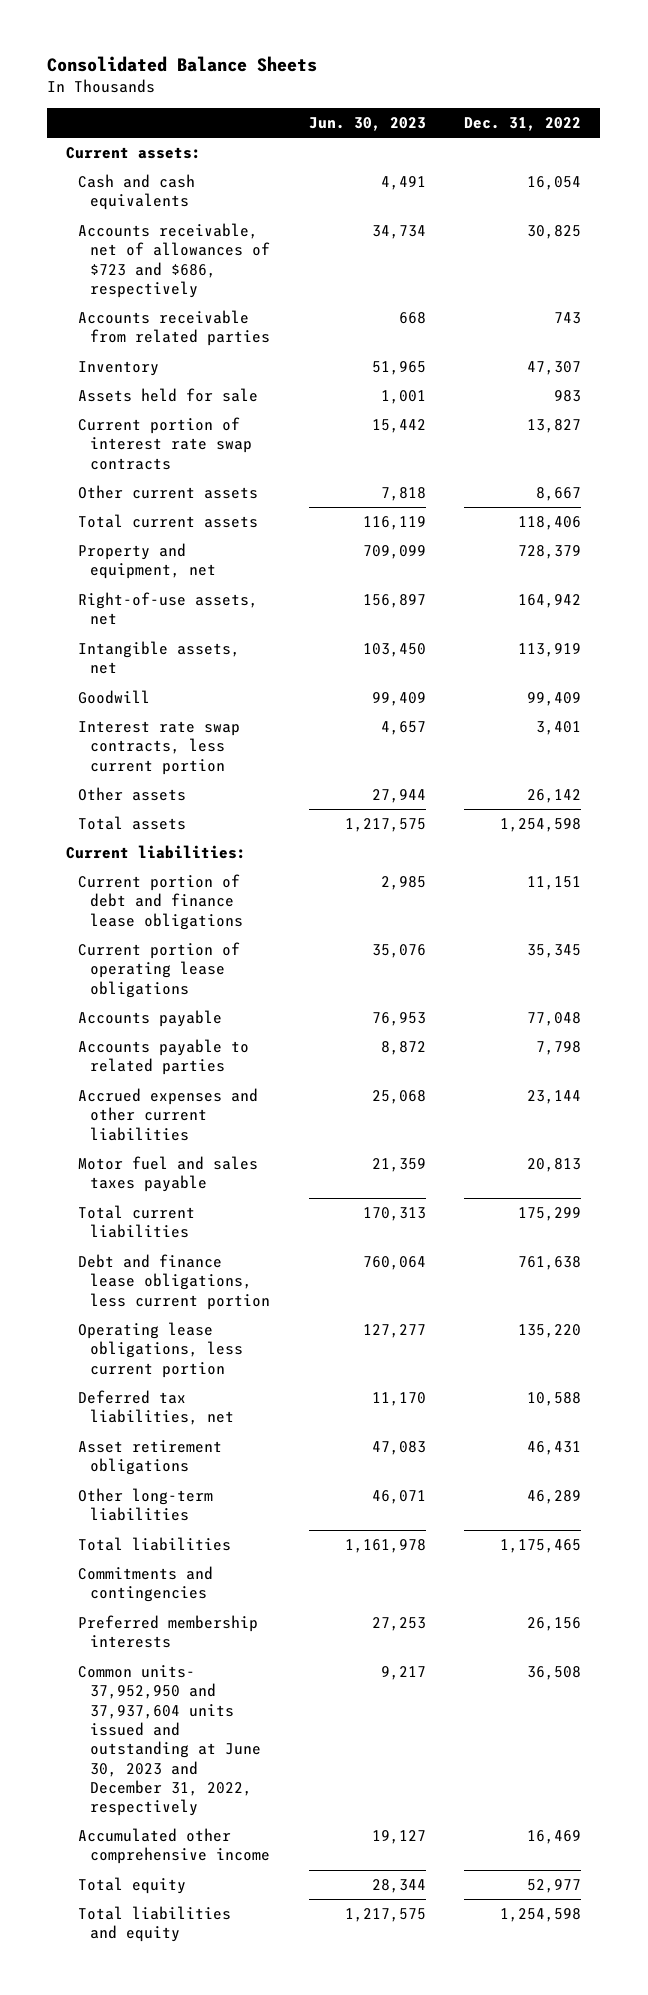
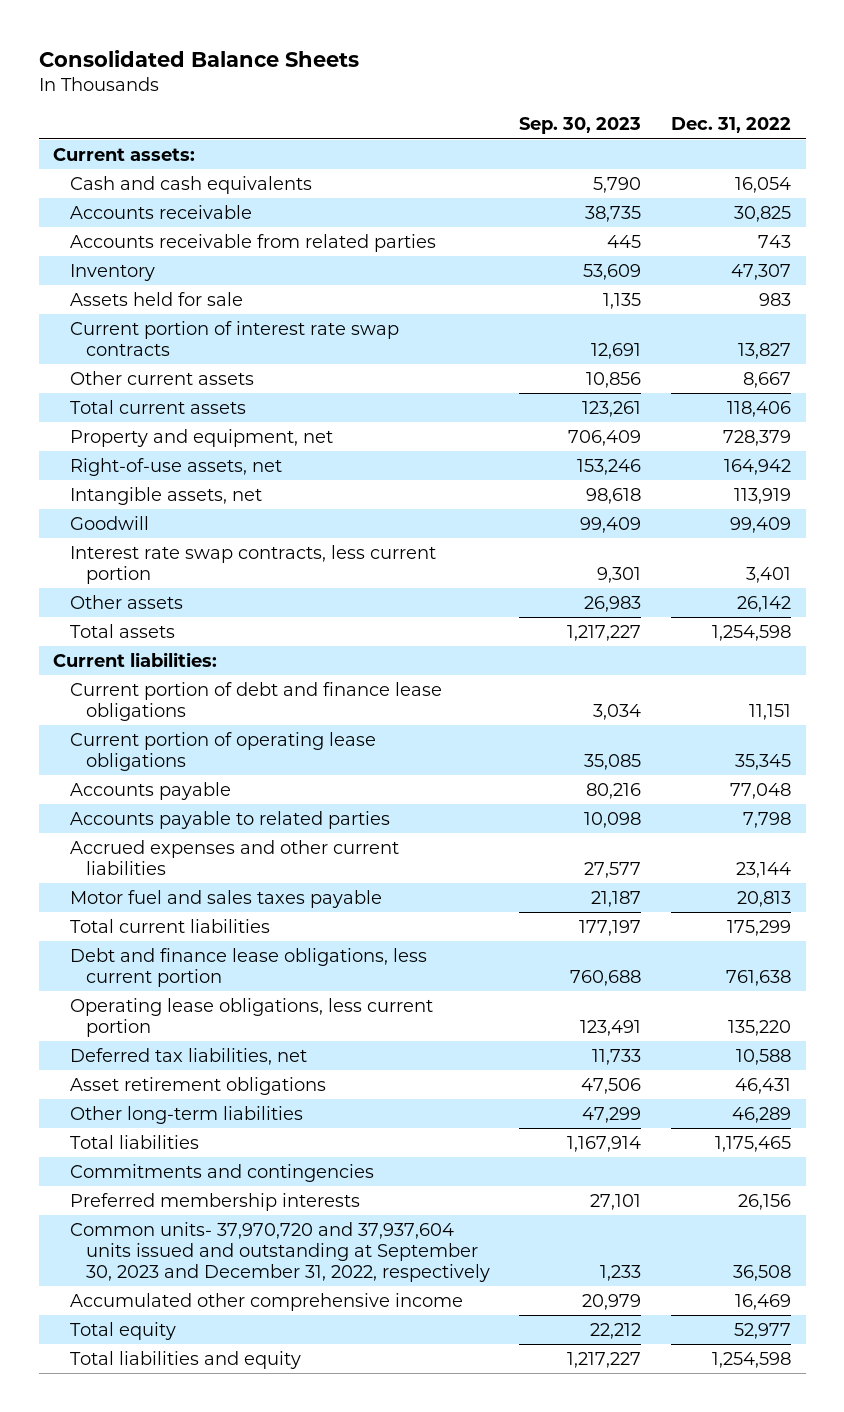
[308,116,426,131] Jun. 30, 2023 -> none
none -> [519,117,642,135] Sep. 30, 2023
[78,223,271,298] Accounts receivable, net of allowances of $723 and $686, respectively -> [69,204,252,219] Accounts receivable
[78,1665,262,1817] Common units- 37,952,950 and 37,937,604 units issued and outstanding at June 30, 2023 and December 31, 2022, respectively -> [69,1221,490,1282] Common units- 37,970,720 and 37,937,604 units issued and outstanding at September 30, 2023 and December 31, 2022, respectively

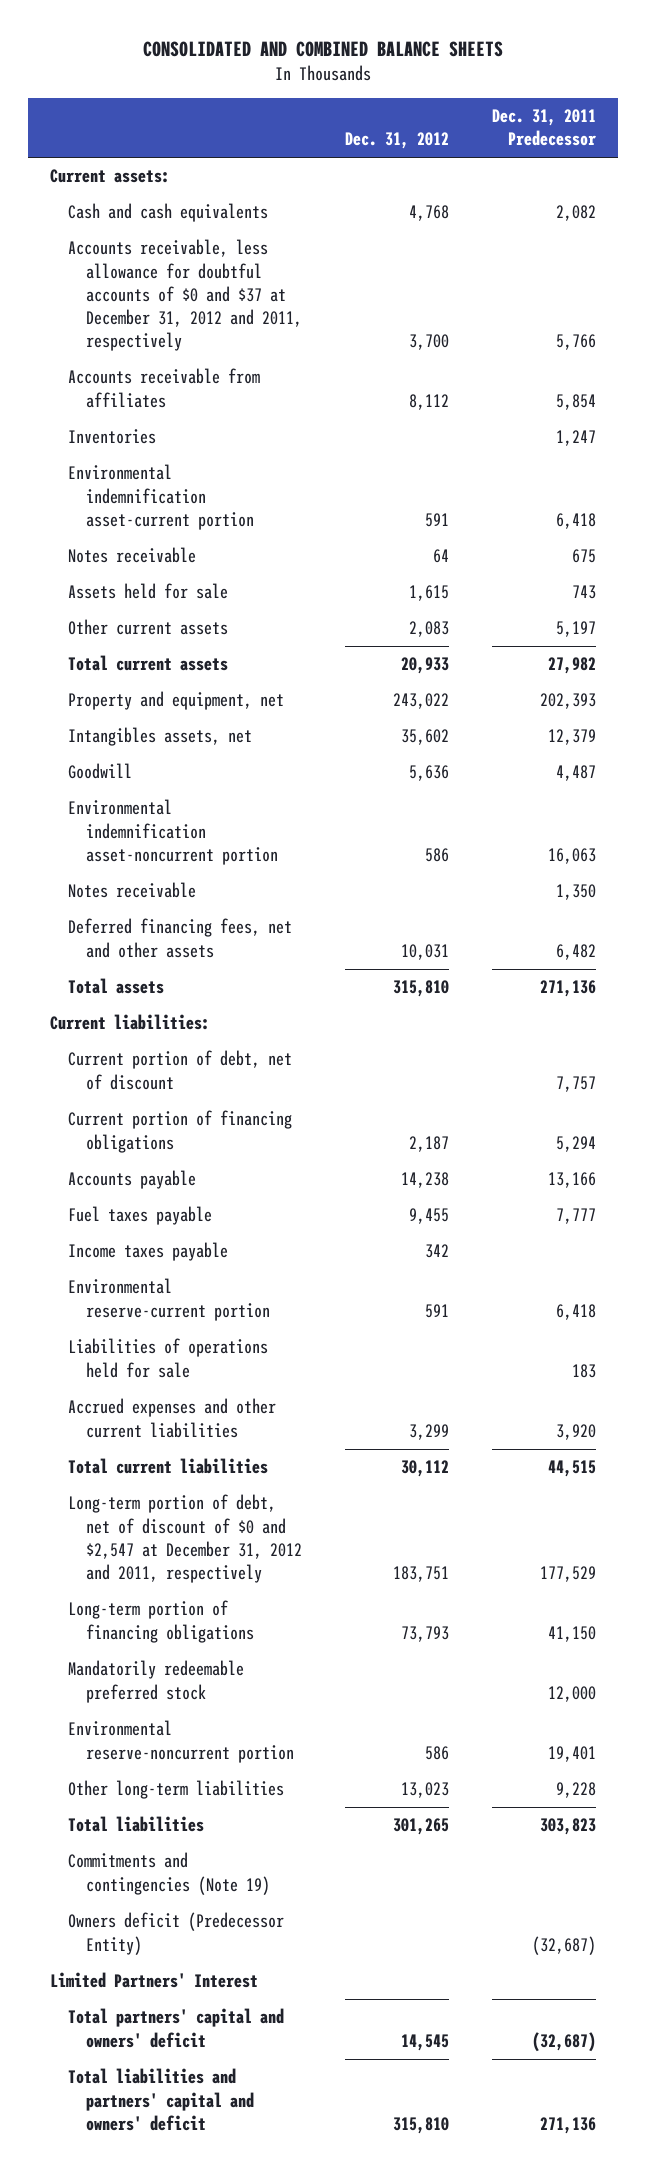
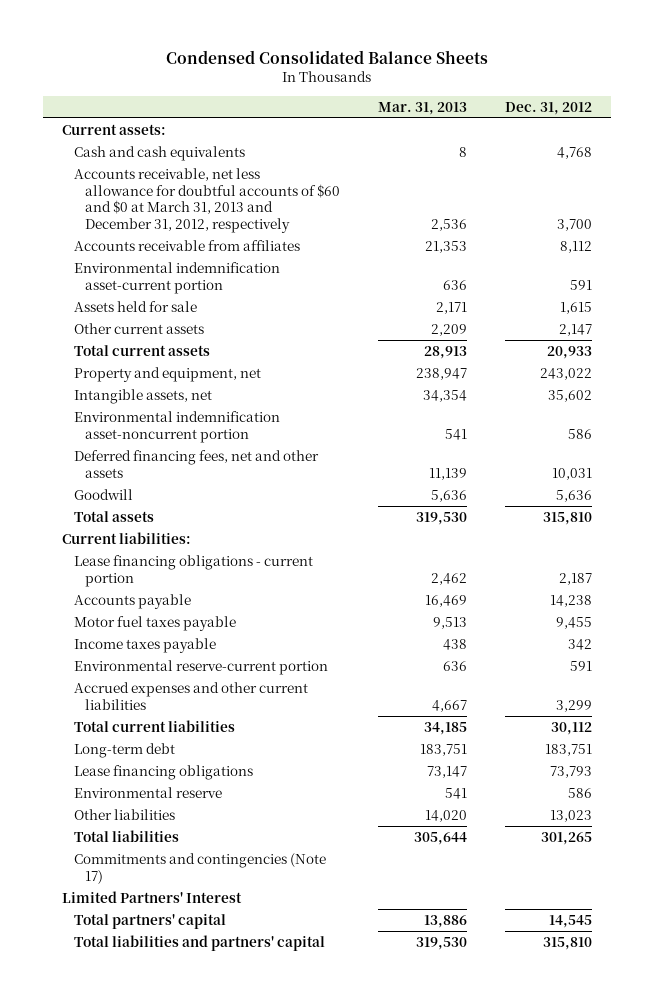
[143,40,504,57] CONSOLIDATED AND COMBINED BALANCE SHEETS -> [165,49,488,64] Condensed Consolidated Balance Sheets
[492,109,597,147] Dec. 31, 2011 Predecessor -> none
none -> [378,101,468,115] Mar. 31, 2013
[67,239,302,352] Accounts receivable, less allowance for doubtful accounts of $0 and $37 at December 31, 2012 and 2011, respectively -> [73,168,341,233] Accounts receivable, net less allowance for doubtful accounts of $60 and $0 at March 31, 2013 and December 31, 2012, respectively
[67,429,156,445] Inventories -> none
[67,547,196,564] Notes receivable -> none
[409,621,450,638] 2,083 -> [559,324,593,337] 2,147
[67,727,252,747] Intangibles assets, net -> [73,389,212,405] Intangible assets, net
[67,882,196,899] Notes receivable -> none
[67,763,132,780] Goodwill -> [73,489,133,501] Goodwill
[67,1050,292,1090] Current portion of debt, net of discount -> none
[67,1110,292,1153] Current portion of financing obligations -> [73,555,313,587] Lease financing obligations - current portion
[67,1206,212,1226] Fuel taxes payable -> [73,616,236,632] Motor fuel taxes payable
[67,1338,268,1378] Liabilities of operations held for sale -> none
[67,1660,244,1703] Mandatorily redeemable preferred stock -> none
[67,1494,302,1584] Long-term portion of debt, net of discount of $0 and $2,547 at December 31, 2012 and 2011, respectively -> [73,743,175,759] Long-term debt
[67,1600,254,1643] Long-term portion of financing obligations -> [73,765,253,781] Lease financing obligations
[67,1720,294,1763] Environmental reserve-noncurrent portion -> [73,787,222,799] Environmental reserve
[67,1780,284,1800] Other long-term liabilities -> [73,809,175,821] Other liabilities
[67,1912,284,1955] Owners deficit (Predecessor Entity) -> none
[67,1852,270,1895] Commitments and contingencies (Note 19) -> [73,853,326,884] Commitments and contingencies (Note 17)
[67,2008,284,2048] Total partners' capital and owners' deficit -> [73,914,226,930] Total partners' capital
[67,2068,254,2131] Total liabilities and partners' capital and owners' deficit -> [73,935,325,952] Total liabilities and partners' capital

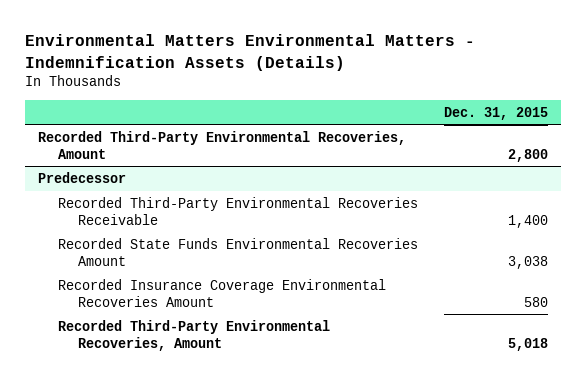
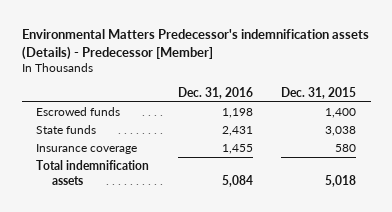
[25,34,476,71] Environmental Matters Environmental Matters - Indemnification Assets (Details) -> [21,29,369,60] Environmental Matters Predecessor's indemnification assets (Details) - Predecessor [Member]
none -> [177,86,253,99] Dec. 31, 2016
[38,130,407,159] Recorded Third-Party Environmental Recoveries, Amount -> none
[38,171,127,183] Predecessor -> none
[57,196,418,225] Recorded Third-Party Environmental Recoveries Receivable -> [35,107,120,117] Escrowed funds
[57,237,418,266] Recorded State Funds Environmental Recoveries Amount -> [35,125,96,135] State funds
[57,278,386,307] Recorded Insurance Coverage Environmental Recoveries Amount -> [35,144,137,155] Insurance coverage
[57,319,330,351] Recorded Third-Party Environmental Recoveries, Amount -> [35,160,149,185] Total indemnification assets

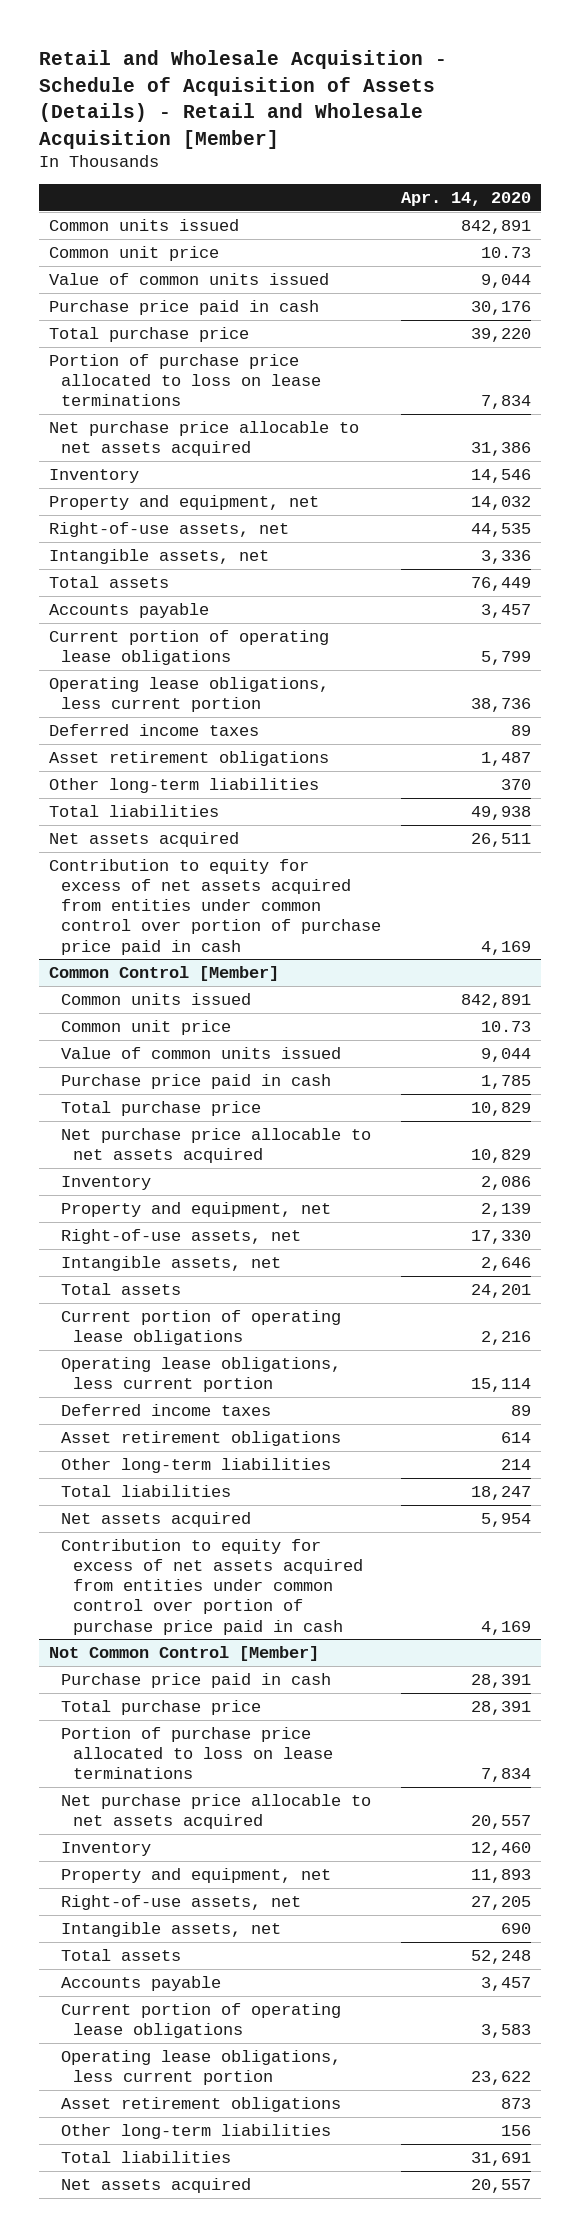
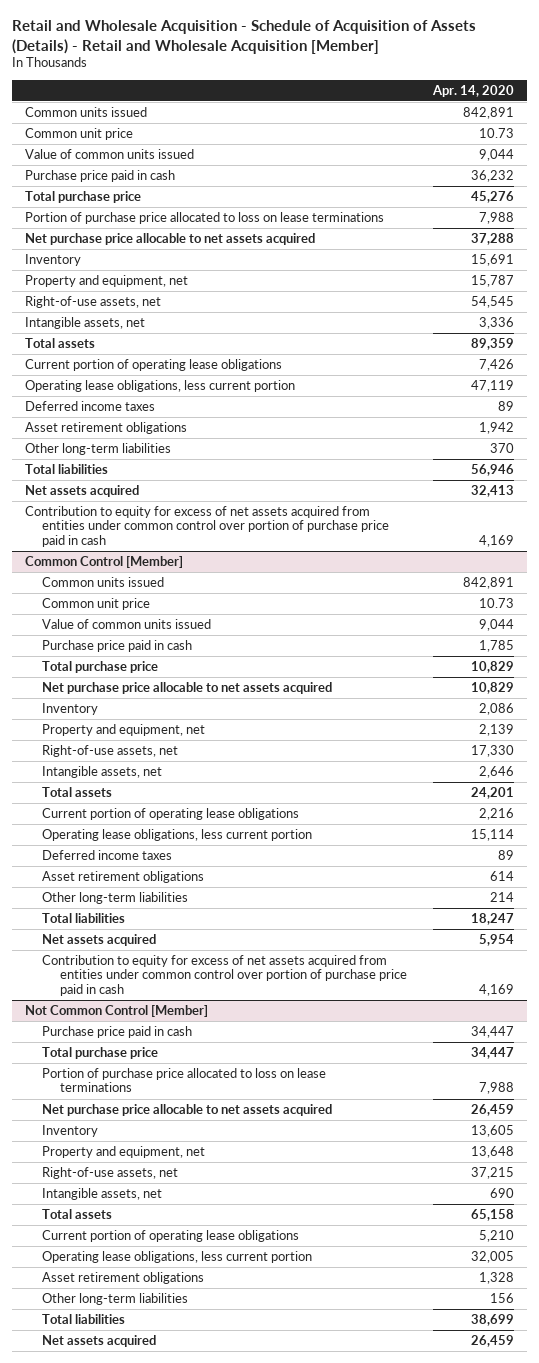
[470,300,531,315] 30,176 -> [471,170,515,183] 36,232
[470,327,531,342] 39,220 -> [471,191,515,204] 45,276
[480,395,531,410] 7,834 -> [479,212,515,225] 7,988
[470,442,531,457] 31,386 -> [471,233,515,246] 37,288
[470,468,531,483] 14,546 -> [471,254,515,267] 15,691
[470,495,531,510] 14,032 -> [471,275,515,288] 15,787
[470,522,531,537] 44,535 -> [471,296,515,309] 54,545
[48,602,209,618] Accounts payable -> none
[470,576,531,591] 76,449 -> [471,338,515,351] 89,359
[480,651,531,666] 5,799 -> [479,359,515,372] 7,426
[470,698,531,713] 38,736 -> [471,380,515,393] 47,119
[480,751,531,766] 1,487 -> [479,422,515,435] 1,942
[470,805,531,820] 49,938 -> [471,464,515,477] 56,946
[470,832,531,847] 26,511 -> [471,485,515,498] 32,413
[470,1673,531,1688] 28,391 -> [471,1026,515,1039] 34,447
[470,1700,531,1715] 28,391 -> [471,1047,515,1060] 34,447
[480,1768,531,1783] 7,834 -> [479,1082,515,1095] 7,988
[470,1815,531,1830] 20,557 -> [471,1104,515,1117] 26,459
[470,1841,531,1856] 12,460 -> [471,1125,515,1138] 13,605
[470,1868,531,1883] 11,893 -> [471,1146,515,1159] 13,648
[470,1895,531,1910] 27,205 -> [471,1167,515,1180] 37,215
[61,1975,222,1991] Accounts payable -> none
[470,1949,531,1964] 52,248 -> [471,1209,515,1222] 65,158
[480,2024,531,2039] 3,583 -> [479,1230,515,1243] 5,210
[470,2071,531,2086] 23,622 -> [471,1251,515,1264] 32,005
[500,2097,531,2109] 873 -> [479,1272,515,1285] 1,328
[470,2151,531,2166] 31,691 -> [471,1314,515,1327] 38,699
[470,2178,531,2193] 20,557 -> [471,1335,515,1348] 26,459

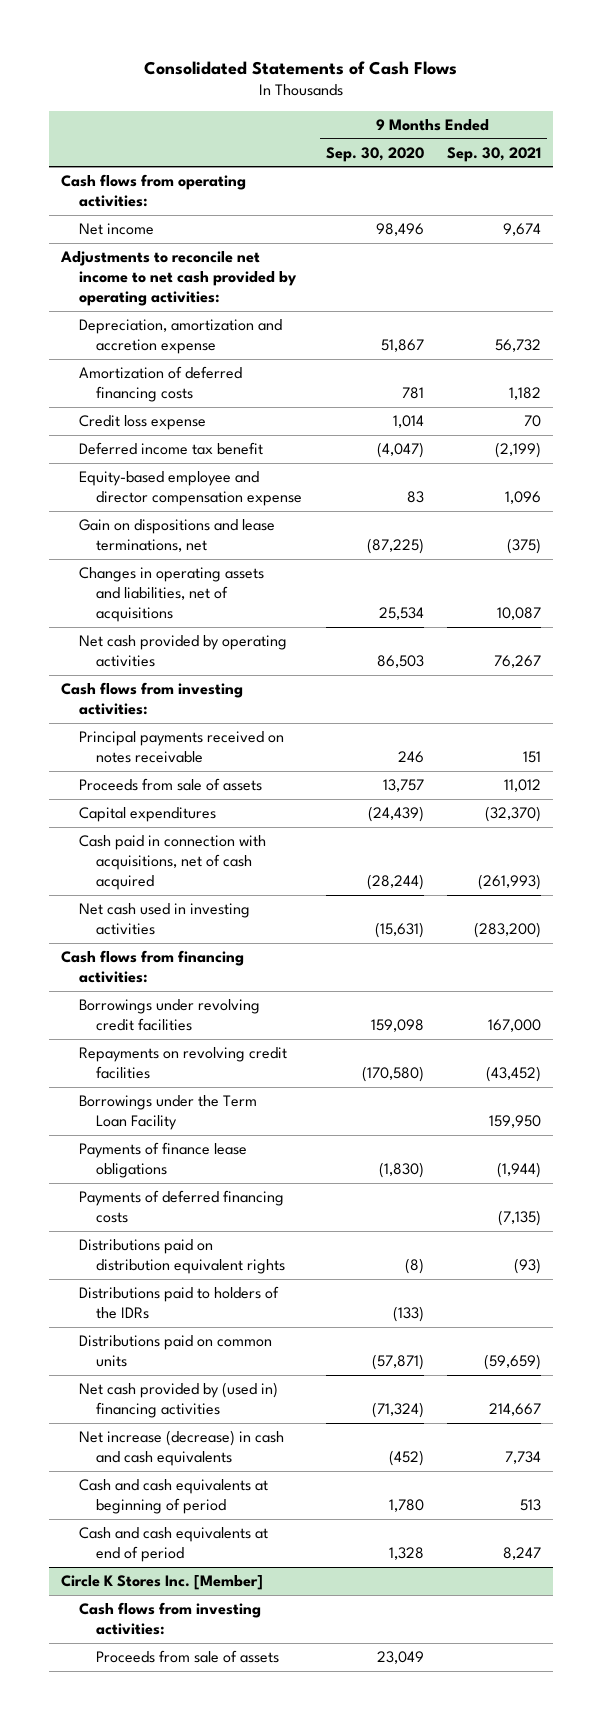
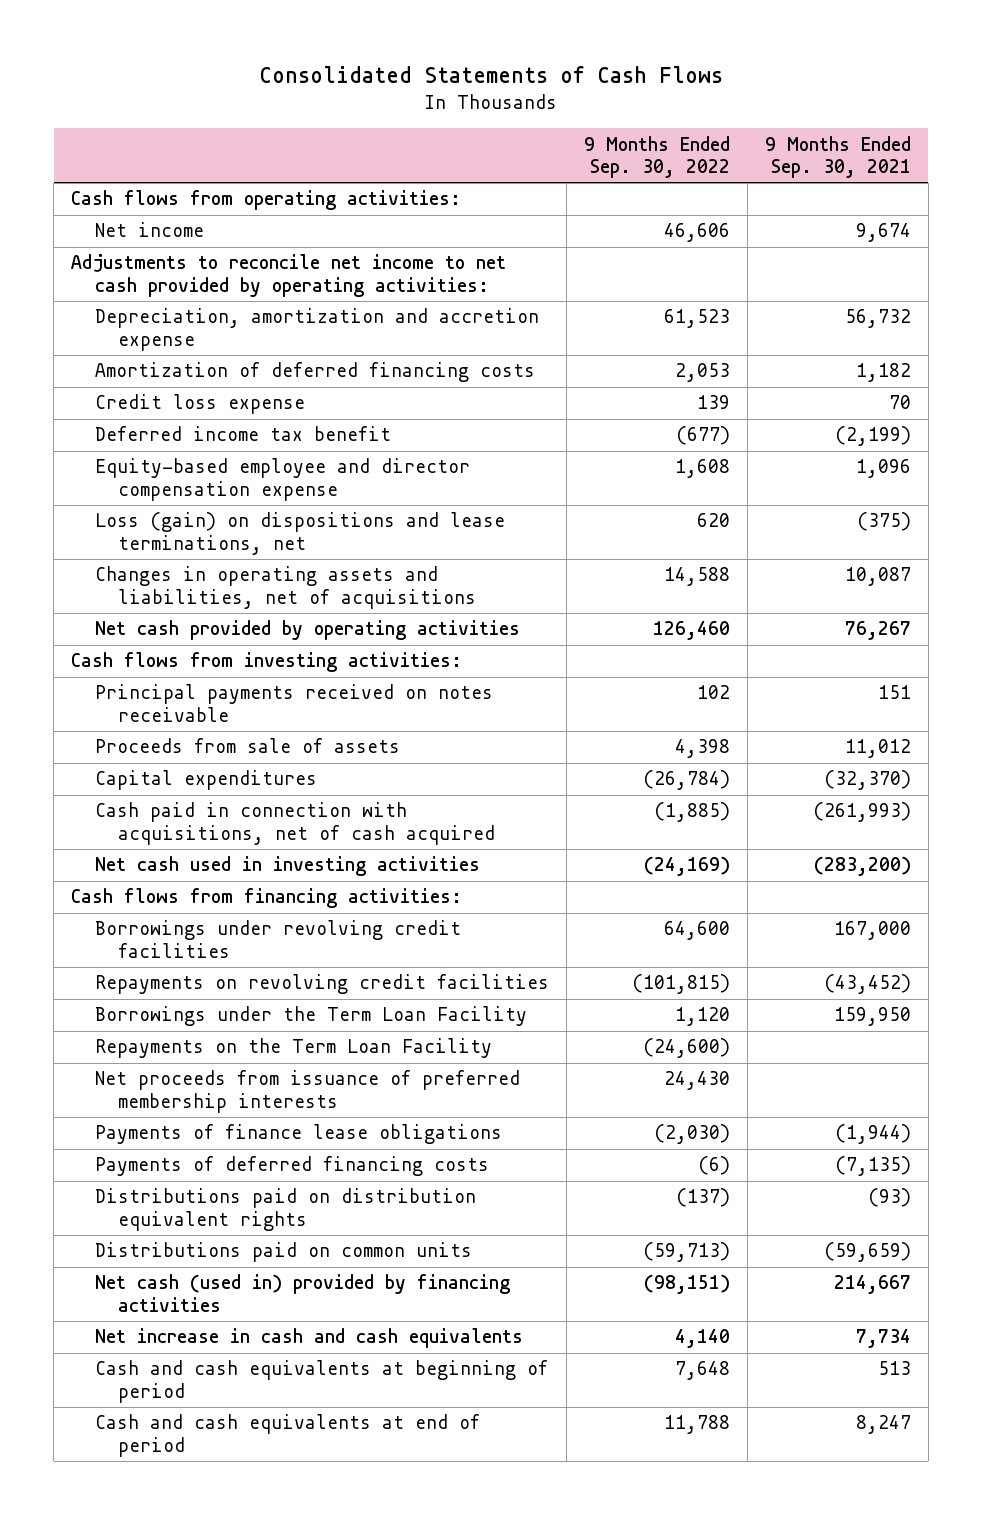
[325,146,424,162] Sep. 30, 2020 -> none
none -> [583,135,730,179] 9 Months Ended Sep. 30, 2022
[78,519,275,553] Gain on dispositions and lease terminations, net -> [94,512,505,555] Loss (gain) on dispositions and lease terminations, net
none -> [94,1038,492,1059] Repayments on the Term Loan Facility
none -> [94,1070,520,1113] Net proceeds from issuance of preferred membership interests
[78,1286,279,1320] Distributions paid to holders of the IDRs -> none
[78,1382,278,1419] Net cash provided by (used in) financing activities -> [94,1274,510,1312] Net cash (used in) provided by financing activities
[78,1430,284,1467] Net increase (decrease) in cash and cash equivalents -> [94,1328,523,1349] Net increase in cash and cash equivalents
[60,1575,263,1591] Circle K Stores Inc. [Member] -> none
[78,1602,261,1636] Cash flows from investing activities: -> none
[96,1650,280,1664] Proceeds from sale of assets -> none

